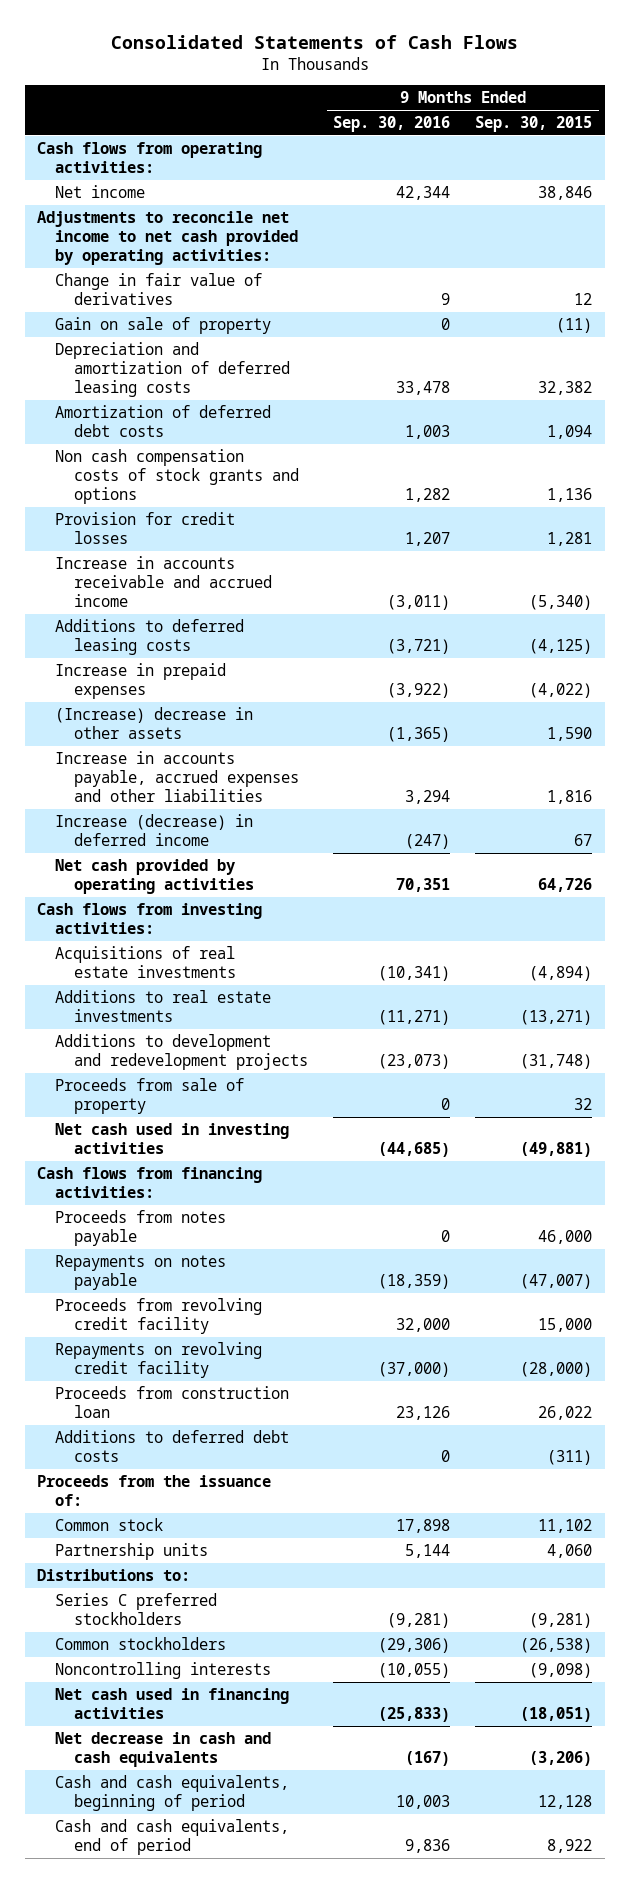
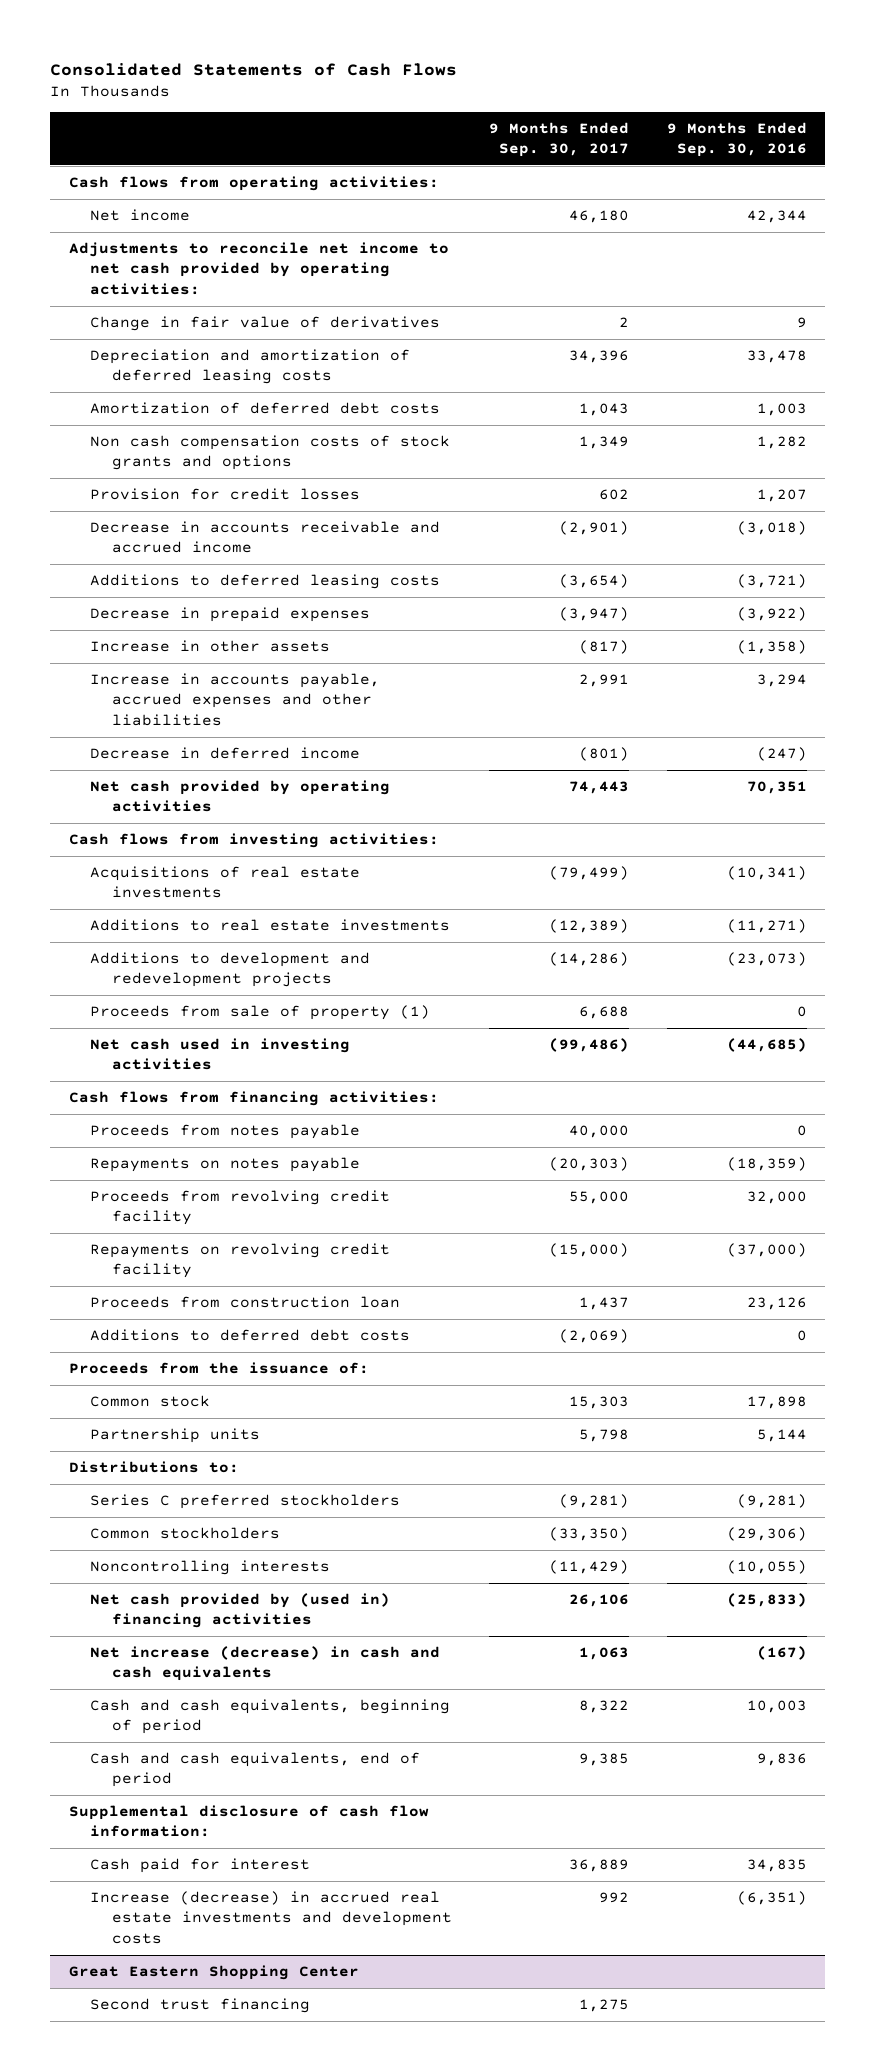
[475,116,593,133] Sep. 30, 2015 -> none
none -> [489,121,630,158] 9 Months Ended Sep. 30, 2017
[55,316,272,334] Gain on sale of property -> none
[55,555,272,608] Increase in accounts receivable and accrued income -> [90,521,441,554] Decrease in accounts receivable and accrued income
[386,595,450,611] (3,011) -> [736,521,807,536] (3,018)
[55,662,227,700] Increase in prepaid expenses -> [90,607,371,623] Decrease in prepaid expenses
[55,706,254,740] (Increase) decrease in other assets -> [90,640,331,653] Increase in other assets
[386,727,450,743] (1,365) -> [736,640,807,655] (1,358)
[55,813,254,847] Increase (decrease) in deferred income -> [90,747,361,760] Decrease in deferred income
[55,1077,245,1115] Proceeds from sale of property -> [90,1005,431,1021] Proceeds from sale of property (1)
[55,1687,290,1720] Net cash used in financing activities -> [90,1593,391,1629] Net cash provided by (used in) financing activities
[55,1731,272,1768] Net decrease in cash and cash equivalents -> [90,1646,441,1682] Net increase (decrease) in cash and cash equivalents
none -> [68,1805,429,1838] Supplemental disclosure of cash flow information:
none -> [90,1858,311,1874] Cash paid for interest
none -> [90,1891,452,1944] Increase (decrease) in accrued real estate investments and development costs
none -> [68,1965,359,1981] Great Eastern Shopping Center
none -> [90,1998,311,2014] Second trust financing

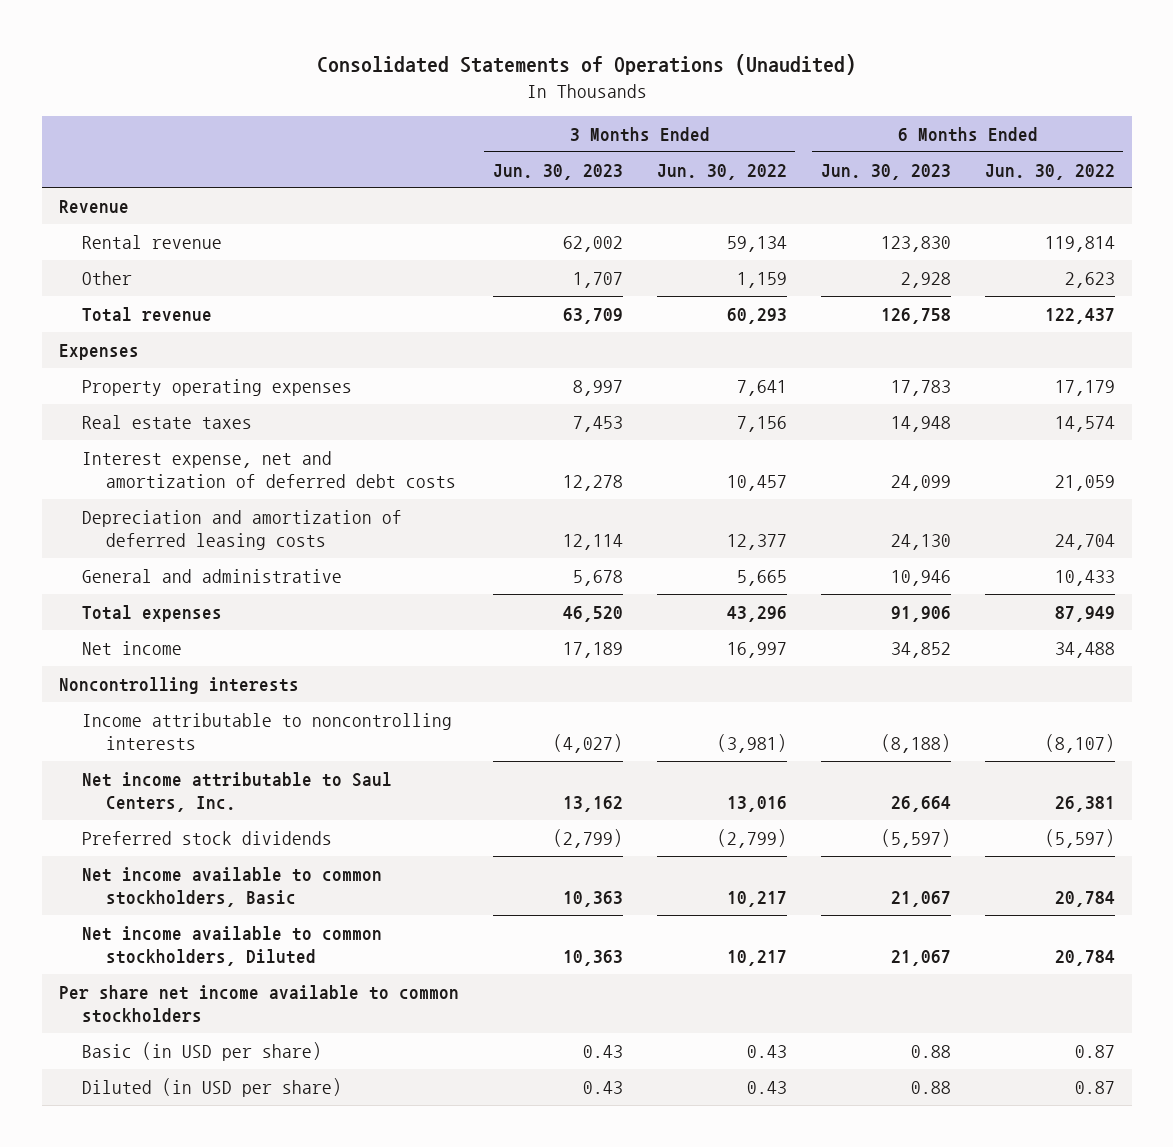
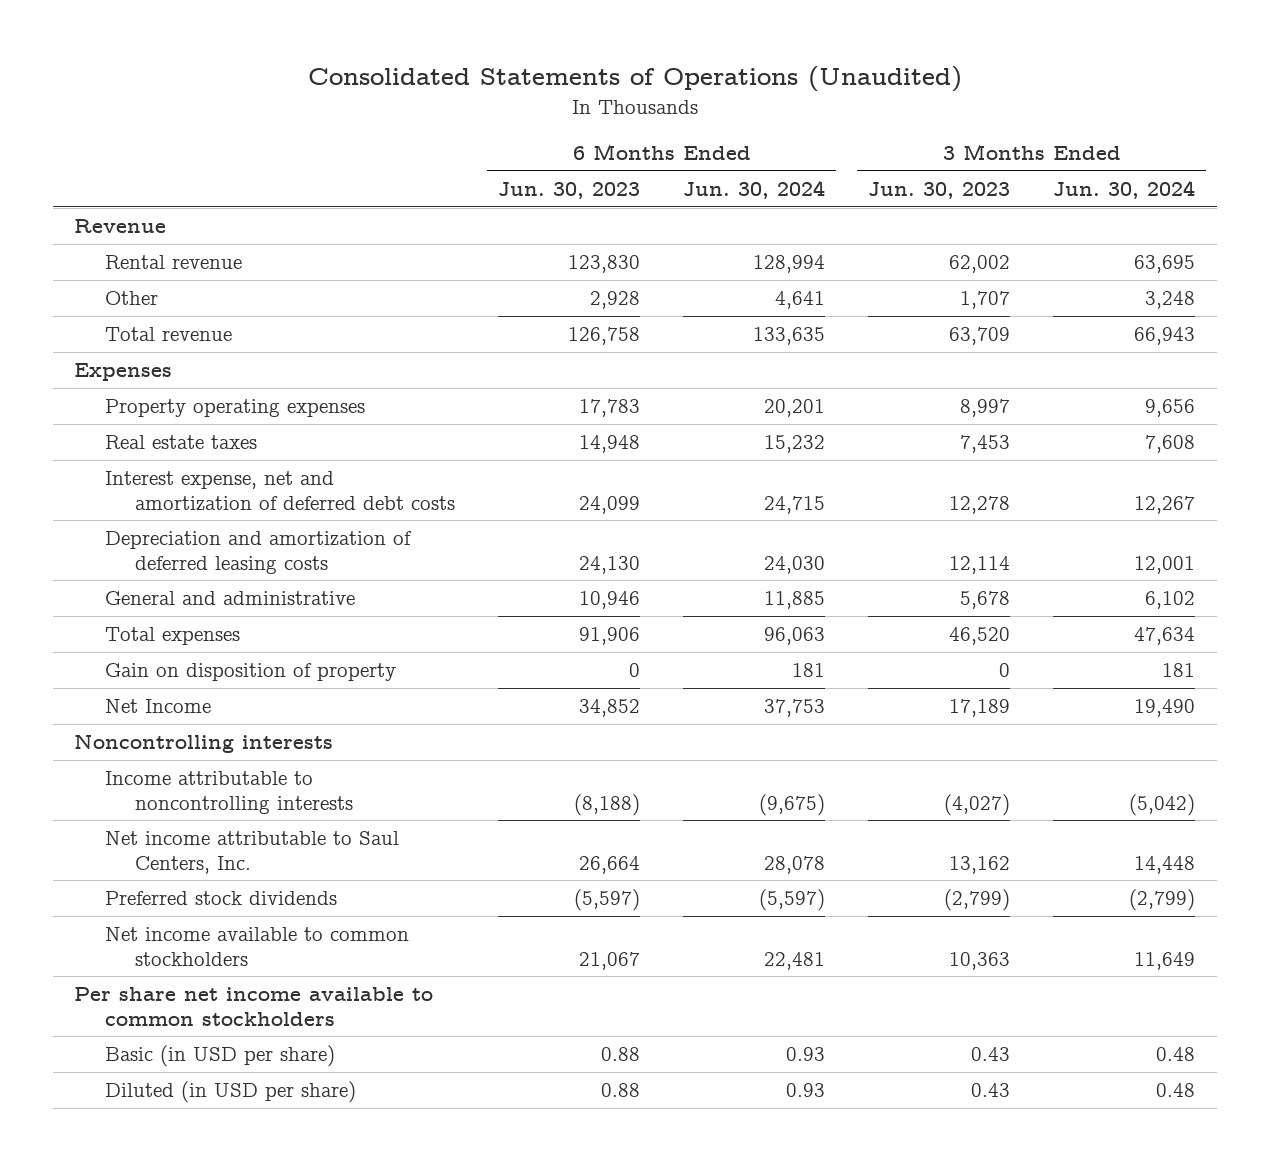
[656,163,787,180] Jun. 30, 2022 -> none
[984,163,1115,180] Jun. 30, 2022 -> none
none -> [683,180,826,200] Jun. 30, 2024
none -> [1053,180,1196,200] Jun. 30, 2024
none -> [104,663,396,682] Gain on disposition of property
[82,640,183,655] Net income -> [104,699,211,714] Net Income
[82,925,383,966] Net income available to common stockholders, Diluted -> none
[82,866,383,907] Net income available to common stockholders, Basic -> [104,927,409,966] Net income available to common stockholders

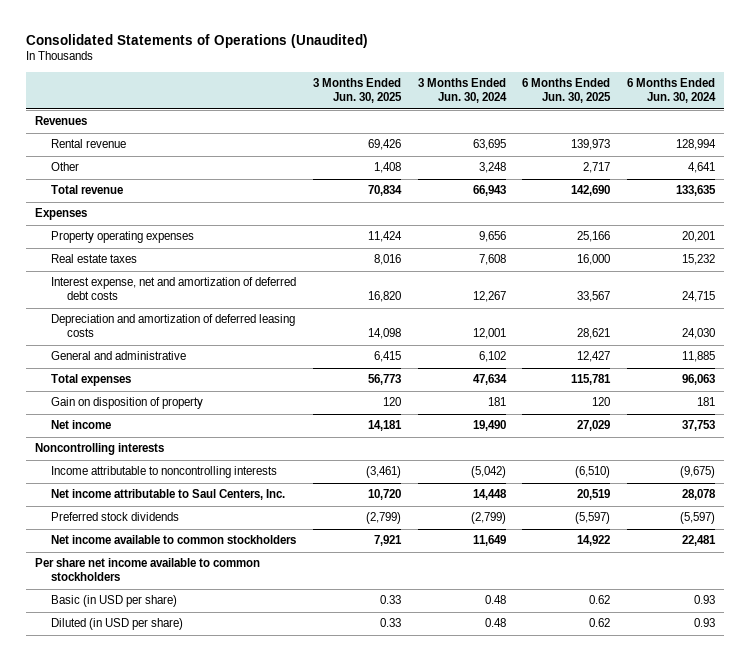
[498,182,641,200] Jun. 30, 2023 -> none
[868,182,1011,200] Jun. 30, 2023 -> none
none -> [312,78,402,104] 3 Months Ended Jun. 30, 2025
none -> [522,78,612,104] 6 Months Ended Jun. 30, 2025
[74,219,167,234] Revenue -> [34,116,87,126] Revenues
[104,699,211,714] Net Income -> [50,420,111,430] Net income

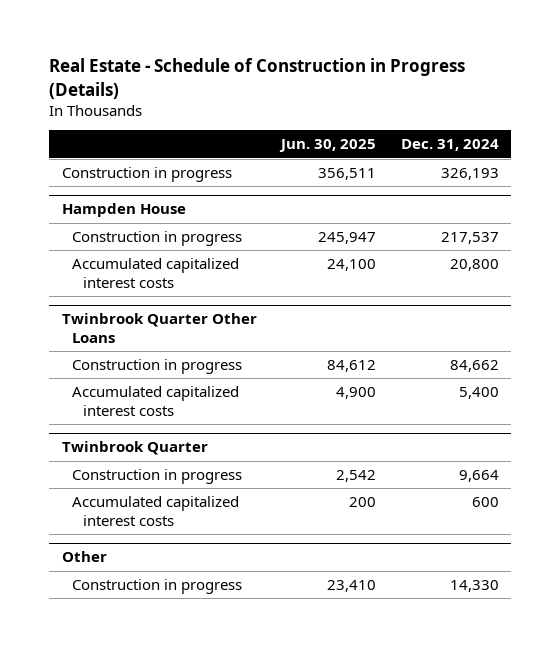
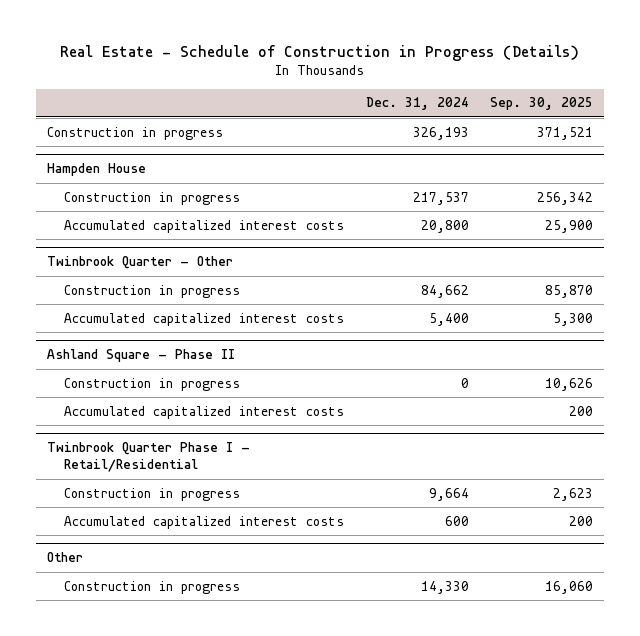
[279,139,377,153] Jun. 30, 2025 -> none
none -> [490,97,594,111] Sep. 30, 2025
[61,313,257,344] Twinbrook Quarter Other Loans -> [47,256,234,270] Twinbrook Quarter - Other
none -> [47,349,236,363] Ashland Square - Phase II
none -> [64,377,241,391] Construction in progress
none -> [64,405,345,419] Accumulated capitalized interest costs
[61,441,208,456] Twinbrook Quarter -> [47,442,251,473] Twinbrook Quarter Phase I - Retail/Residential

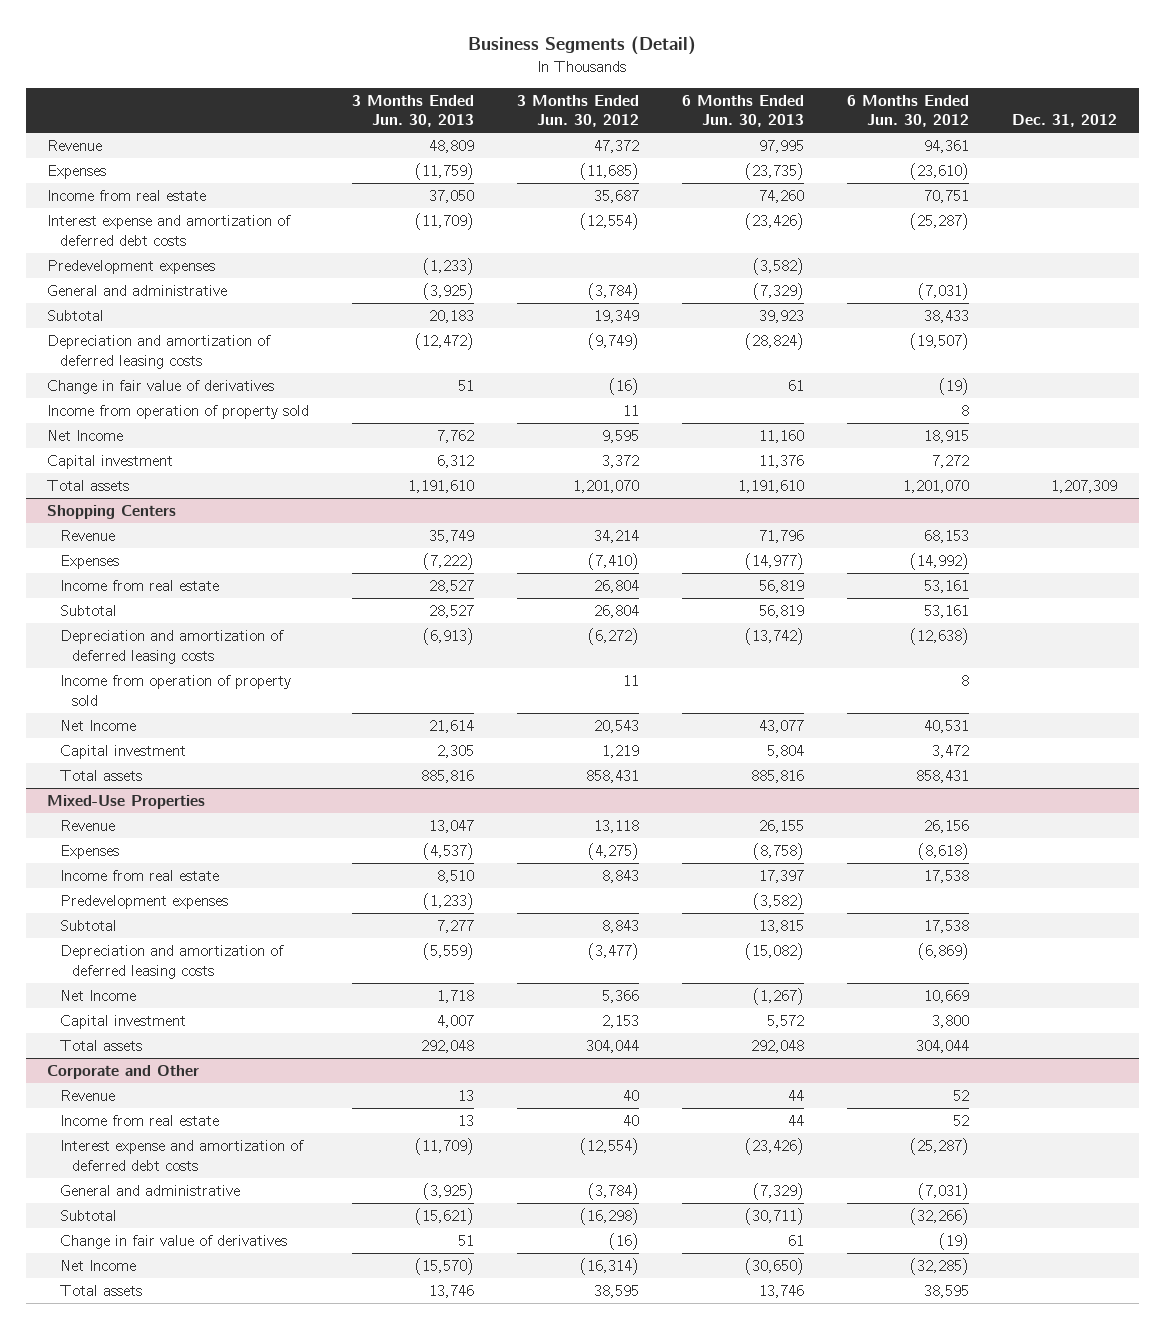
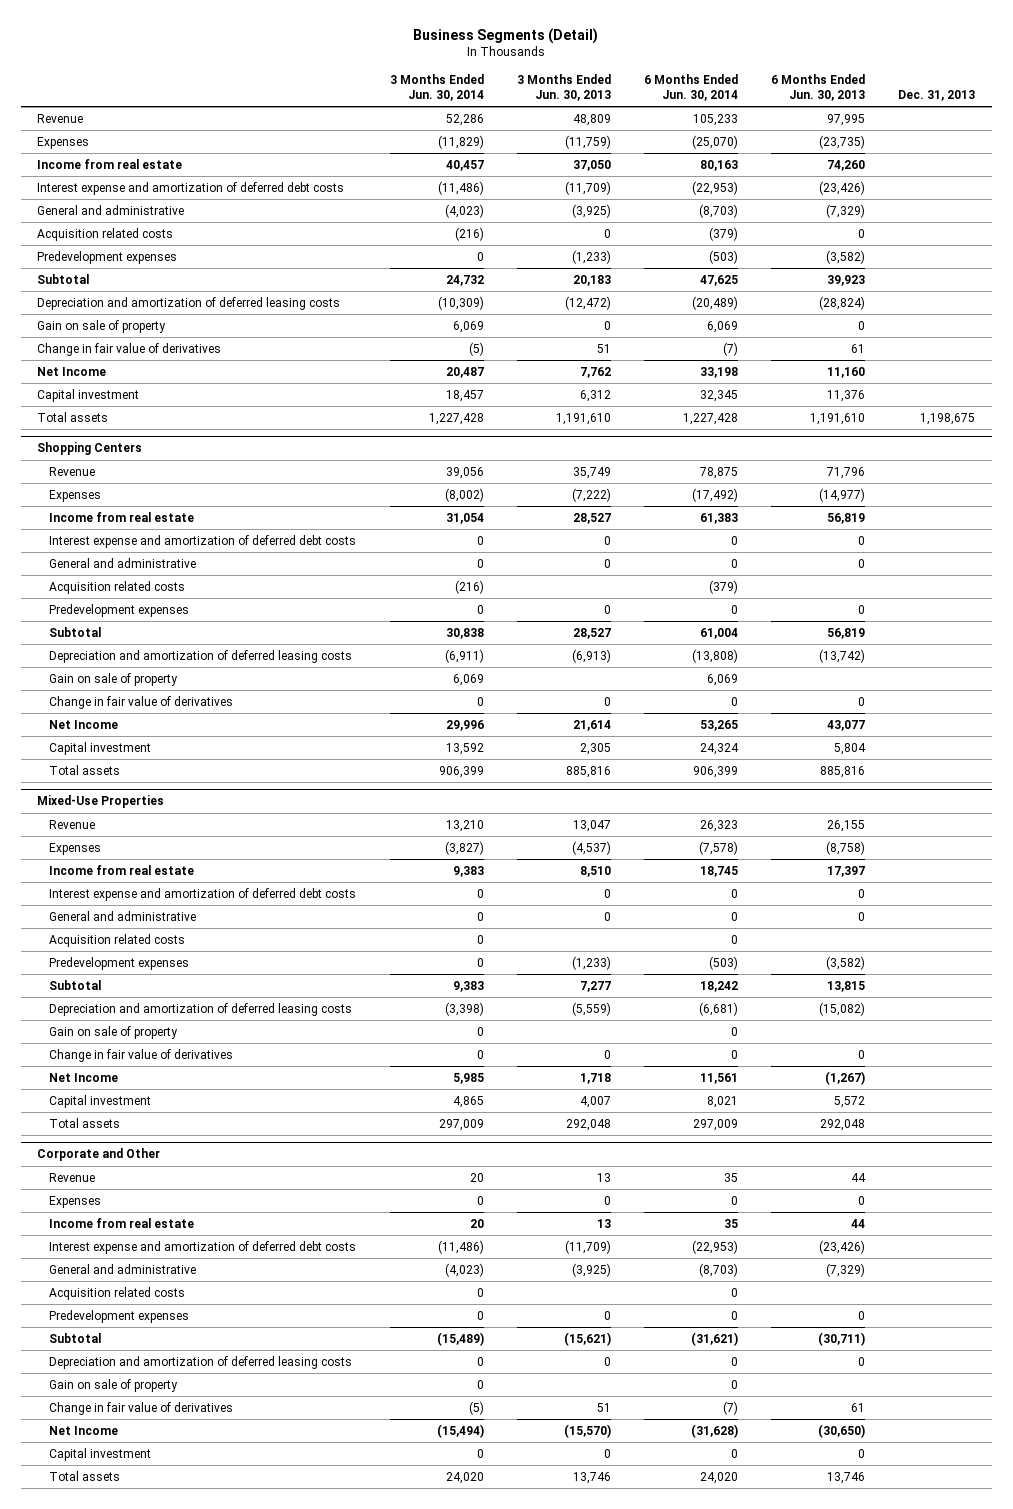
[517,94,640,128] 3 Months Ended Jun. 30, 2012 -> none
[847,94,970,128] 6 Months Ended Jun. 30, 2012 -> none
[1012,114,1118,128] Dec. 31, 2012 -> none
none -> [389,73,484,101] 3 Months Ended Jun. 30, 2014
none -> [644,73,739,101] 6 Months Ended Jun. 30, 2014
none -> [898,89,976,101] Dec. 31, 2013
none -> [37,227,174,241] Acquisition related costs
[47,259,216,274] Predevelopment expenses -> [37,250,178,264] Predevelopment expenses
none -> [37,319,167,333] Gain on sale of property
[47,404,310,419] Income from operation of property sold -> none
none -> [49,534,357,548] Interest expense and amortization of deferred debt costs
none -> [49,557,197,568] General and administrative
none -> [49,580,186,594] Acquisition related costs
none -> [49,603,190,617] Predevelopment expenses
[59,674,291,706] Income from operation of property sold -> none
none -> [49,672,179,686] Gain on sale of property
none -> [49,695,234,709] Change in fair value of derivatives
none -> [49,887,357,901] Interest expense and amortization of deferred debt costs
none -> [49,910,197,921] General and administrative
none -> [49,933,186,947] Acquisition related costs
none -> [49,1025,179,1039] Gain on sale of property
none -> [49,1048,234,1062] Change in fair value of derivatives
none -> [49,1195,102,1208] Expenses
none -> [49,1286,186,1300] Acquisition related costs
none -> [49,1309,190,1323] Predevelopment expenses
none -> [49,1355,353,1369] Depreciation and amortization of deferred leasing costs
none -> [49,1378,179,1392] Gain on sale of property
none -> [49,1447,152,1461] Capital investment

